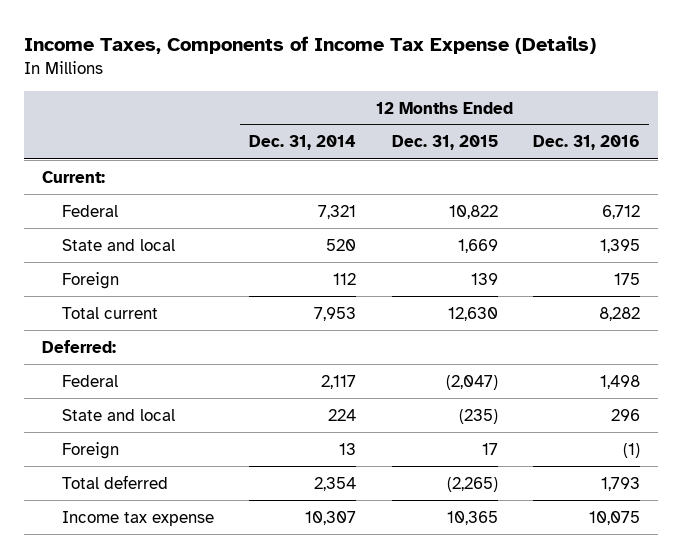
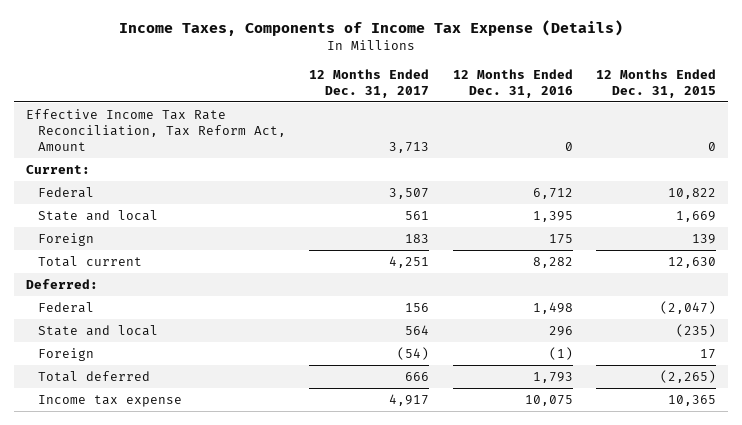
[249,135,357,151] Dec. 31, 2014 -> none
none -> [309,68,430,98] 12 Months Ended Dec. 31, 2017
none -> [25,108,286,151] Effective Income Tax Rate Reconciliation, Tax Reform Act, Amount

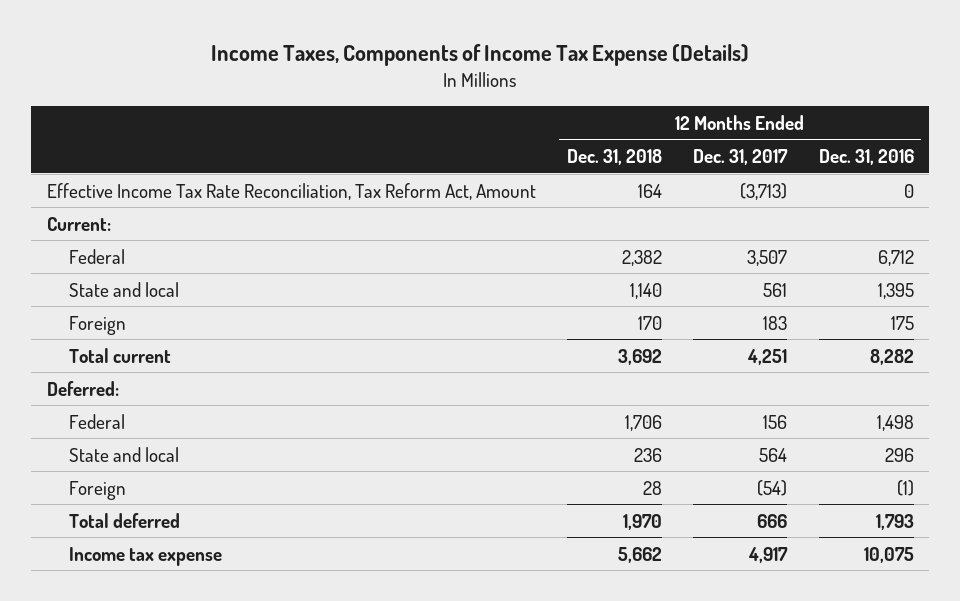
[596,68,717,98] 12 Months Ended Dec. 31, 2015 -> none
none -> [566,149,662,166] Dec. 31, 2018
[389,141,430,153] 3,713 -> [740,182,788,200] (3,713)

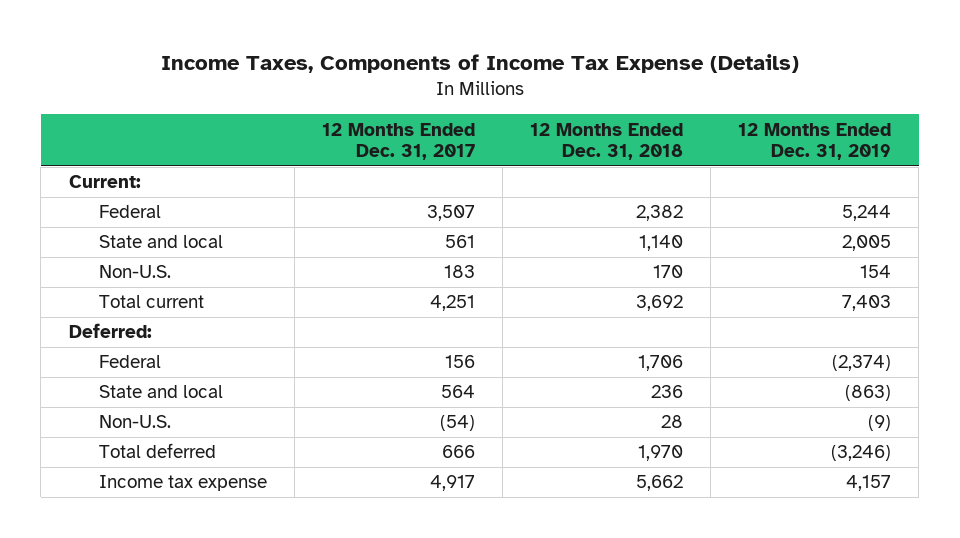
[818,149,914,166] Dec. 31, 2016 -> none
none -> [738,122,892,161] 12 Months Ended Dec. 31, 2019
[46,182,536,200] Effective Income Tax Rate Reconciliation, Tax Reform Act, Amount -> none
[68,315,126,335] Foreign -> [98,265,171,279] Non-U.S.
[68,480,126,500] Foreign -> [98,415,171,429] Non-U.S.

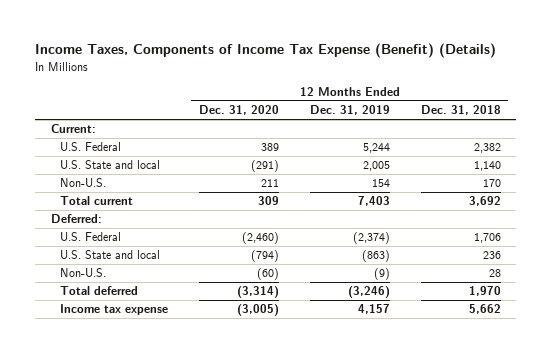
[160,54,799,74] Income Taxes, Components of Income Tax Expense (Details) -> [35,43,497,59] Income Taxes, Components of Income Tax Expense (Benefit) (Details)
[321,122,475,161] 12 Months Ended Dec. 31, 2017 -> none
none -> [198,105,279,116] Dec. 31, 2020
[98,205,161,219] Federal -> [59,142,121,152] U.S. Federal
[98,235,223,249] State and local -> [59,160,160,170] U.S. State and local
[98,355,161,369] Federal -> [59,232,121,242] U.S. Federal
[98,385,223,399] State and local -> [59,250,160,260] U.S. State and local

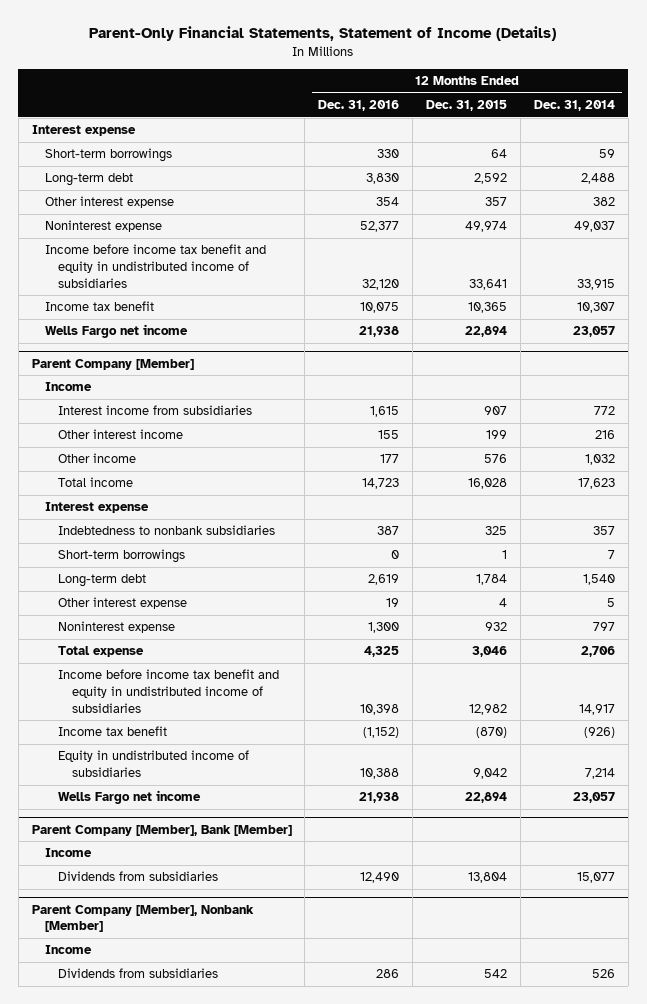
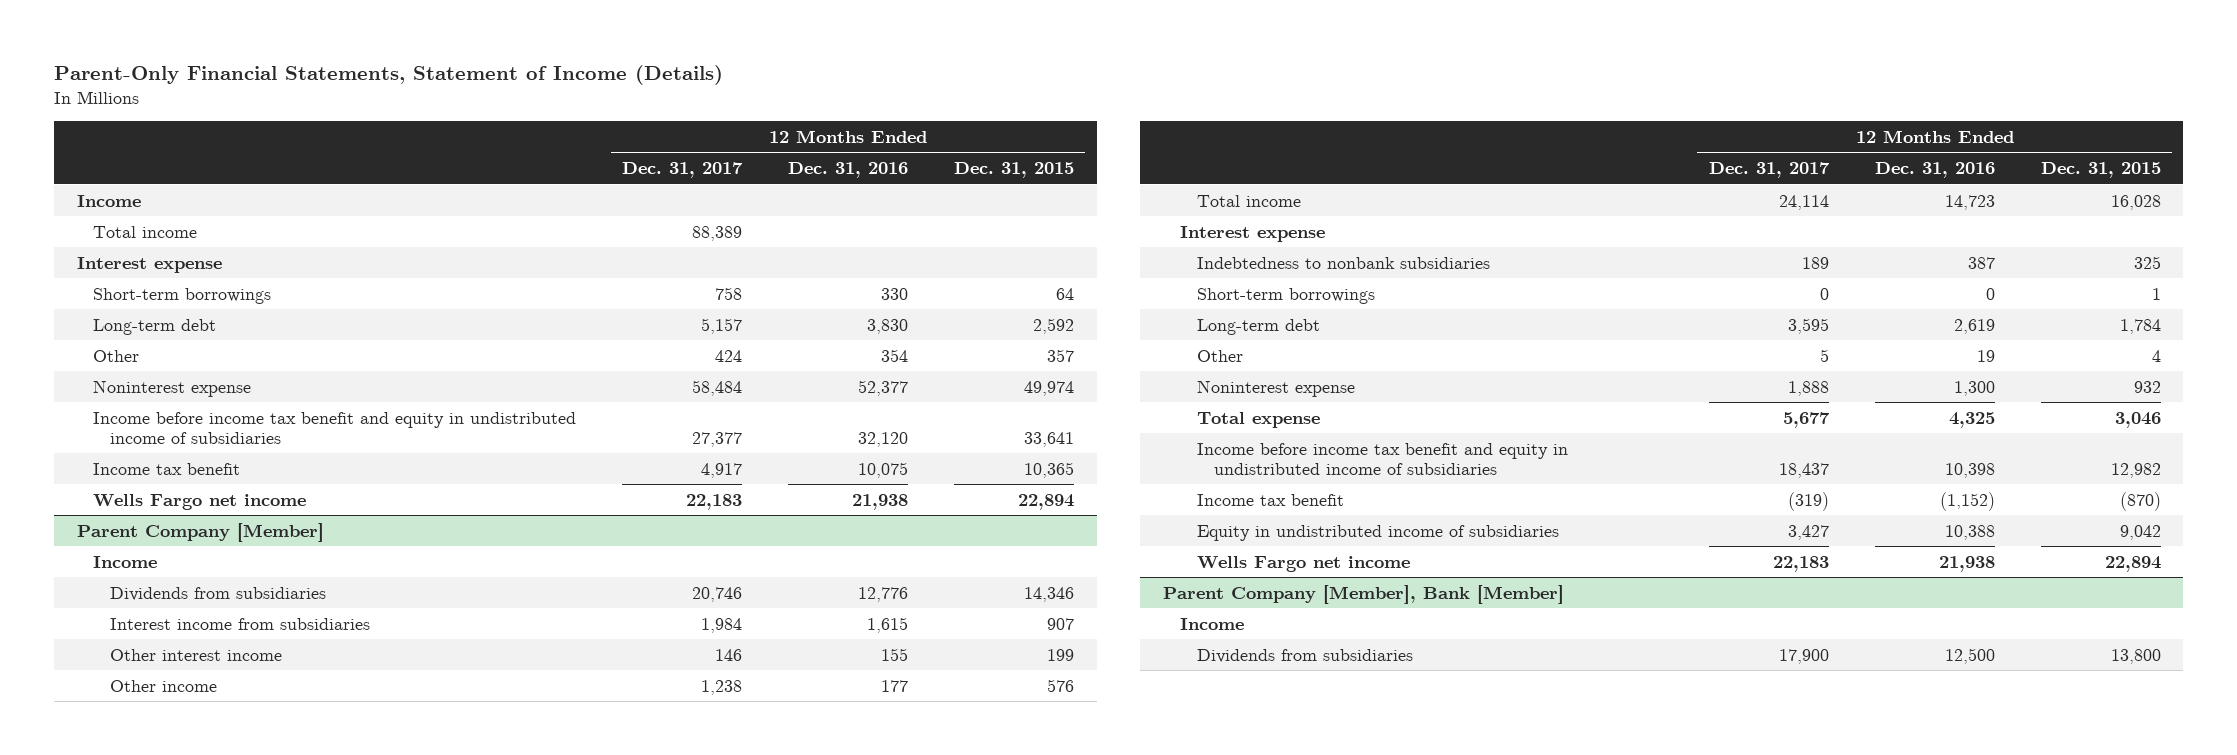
[534,100,616,112] Dec. 31, 2014 -> none
none -> [622,162,744,179] Dec. 31, 2017
none -> [76,194,141,207] Income
none -> [93,225,198,238] Total income
[44,196,174,209] Other interest expense -> [93,349,140,362] Other
none -> [110,586,327,601] Dividends from subsidiaries
[58,597,188,610] Other interest expense -> [1196,349,1243,362] Other
[31,904,254,933] Parent Company [Member], Nonbank [Member] -> none
[44,945,92,955] Income -> none
[58,968,219,979] Dividends from subsidiaries -> none
[360,872,400,884] 12,490 -> [1944,647,1995,664] 12,500
[468,872,508,884] 13,804 -> [2110,648,2161,664] 13,800

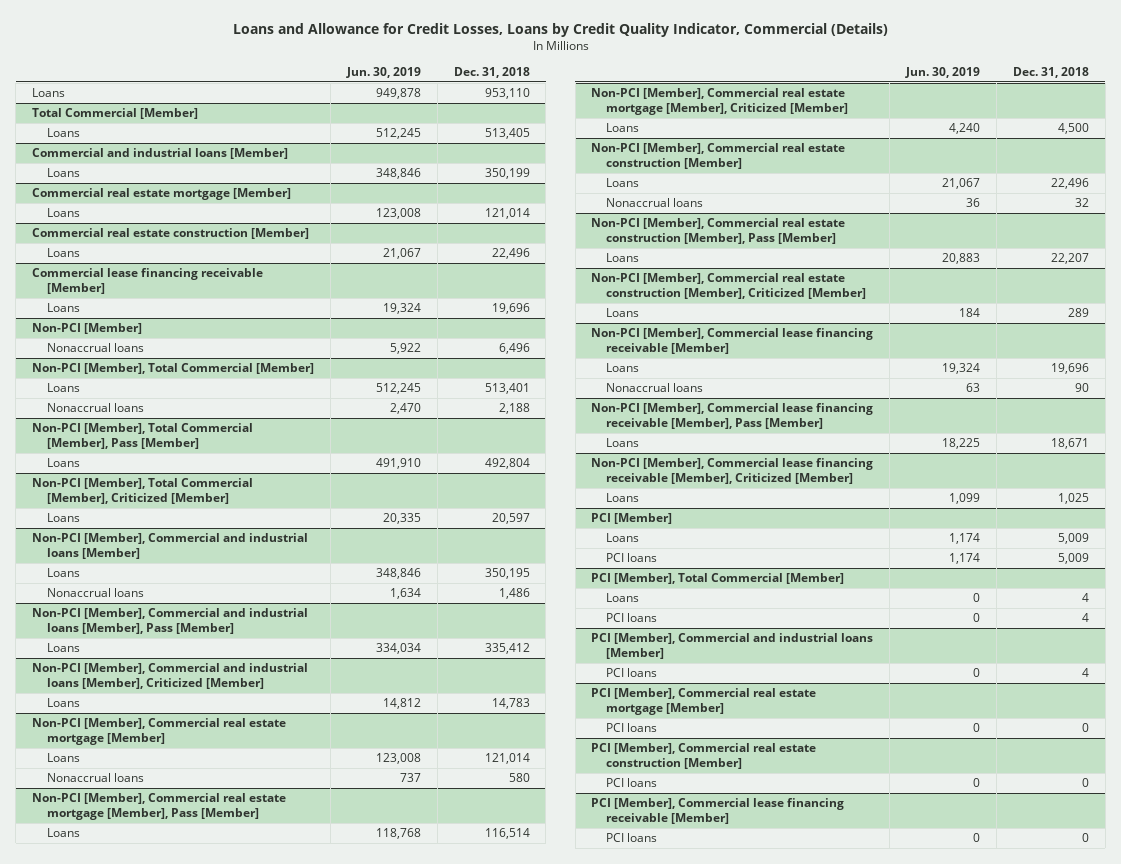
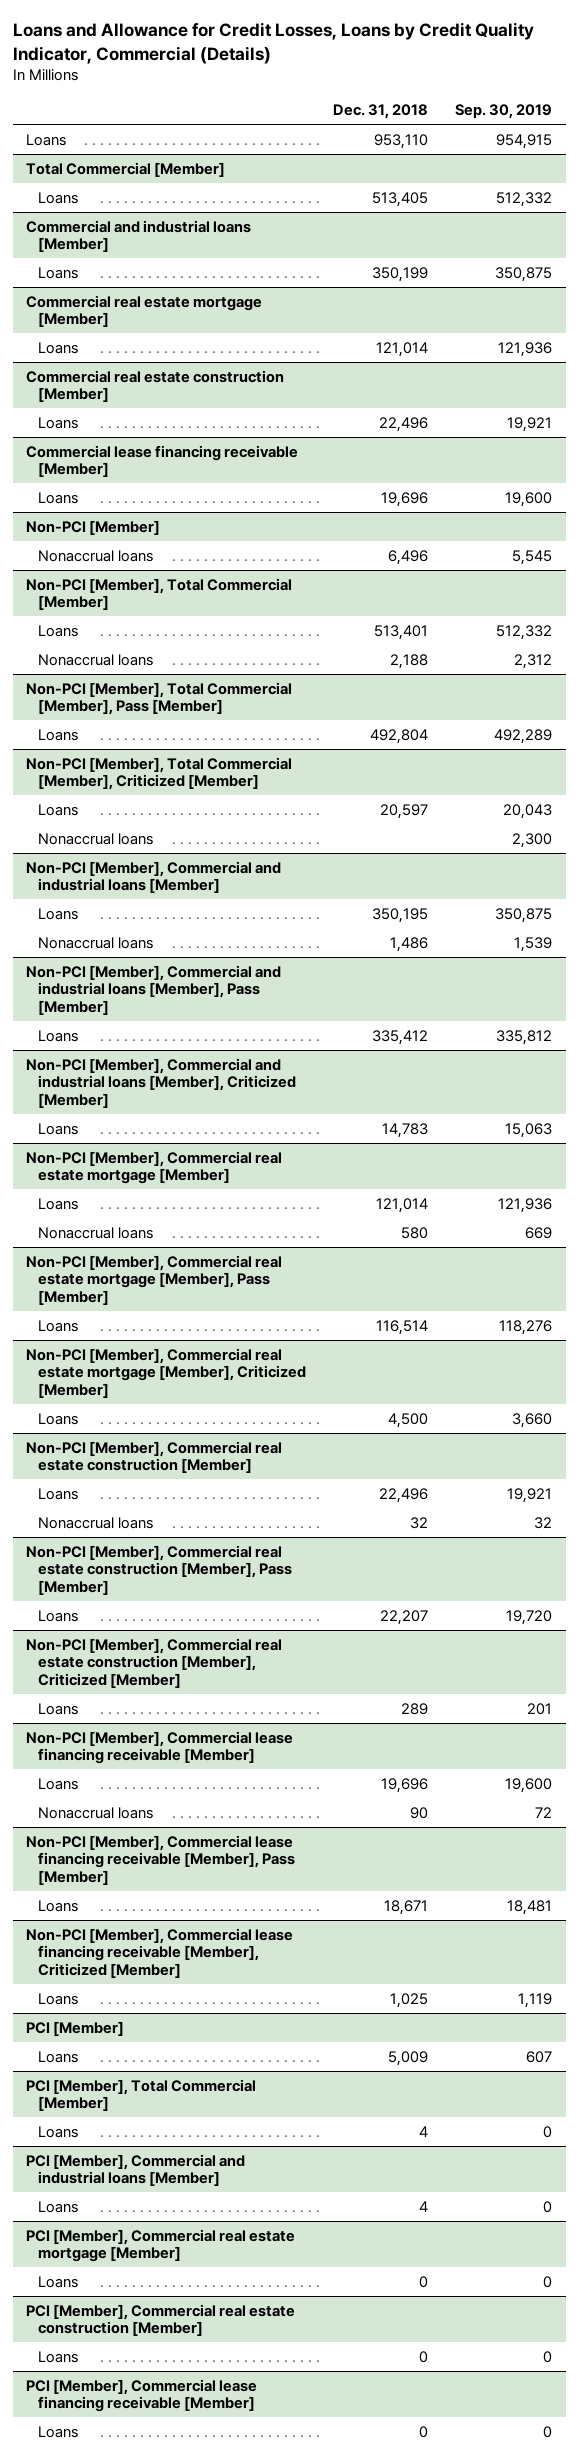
[345,66,421,78] Jun. 30, 2019 -> none
none -> [455,104,553,120] Sep. 30, 2019
none -> [38,832,154,845] Nonaccrual loans
[606,553,658,563] PCI loans -> none
[606,613,658,623] PCI loans -> none
[606,668,658,678] PCI loans -> [38,2200,79,2213] Loans
[606,723,658,733] PCI loans -> [38,2275,79,2288] Loans
[606,778,658,788] PCI loans -> [38,2350,79,2363] Loans
[606,833,658,843] PCI loans -> [38,2425,79,2438] Loans

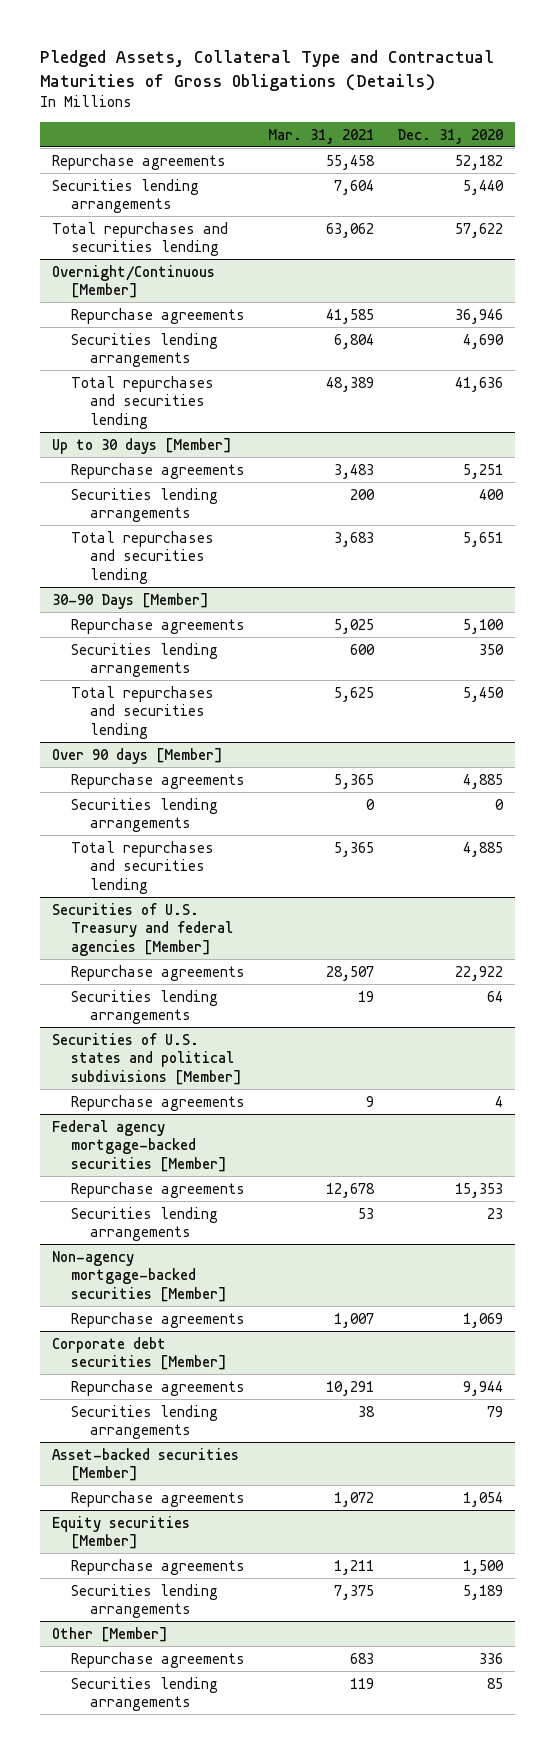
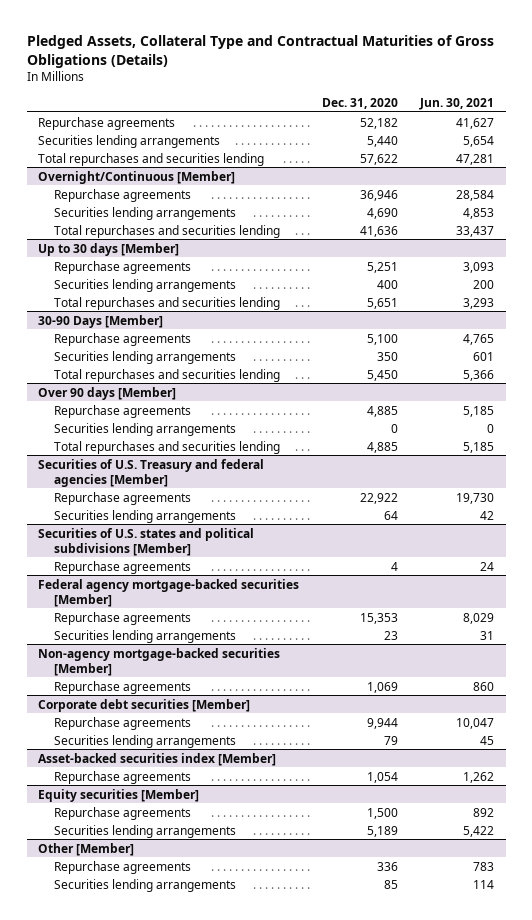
[268,128,375,144] Mar. 31, 2021 -> none
none -> [419,97,495,110] Jun. 30, 2021
[51,1447,239,1482] Asset-backed securities [Member] -> [38,752,277,766] Asset-backed securities index [Member]

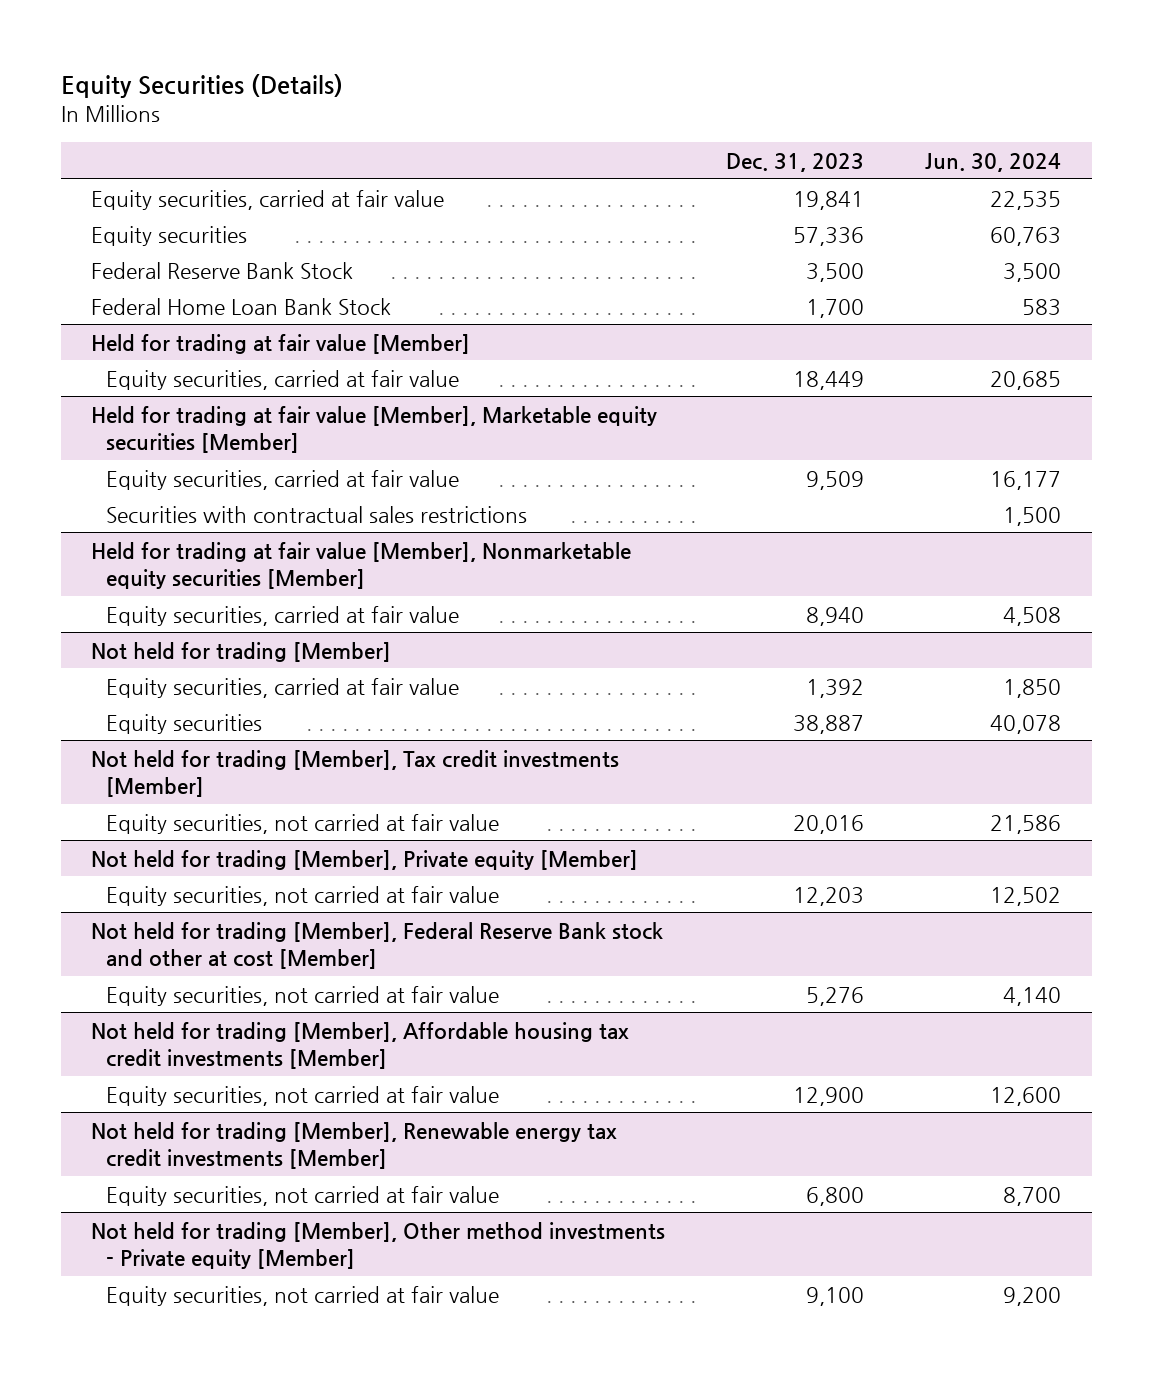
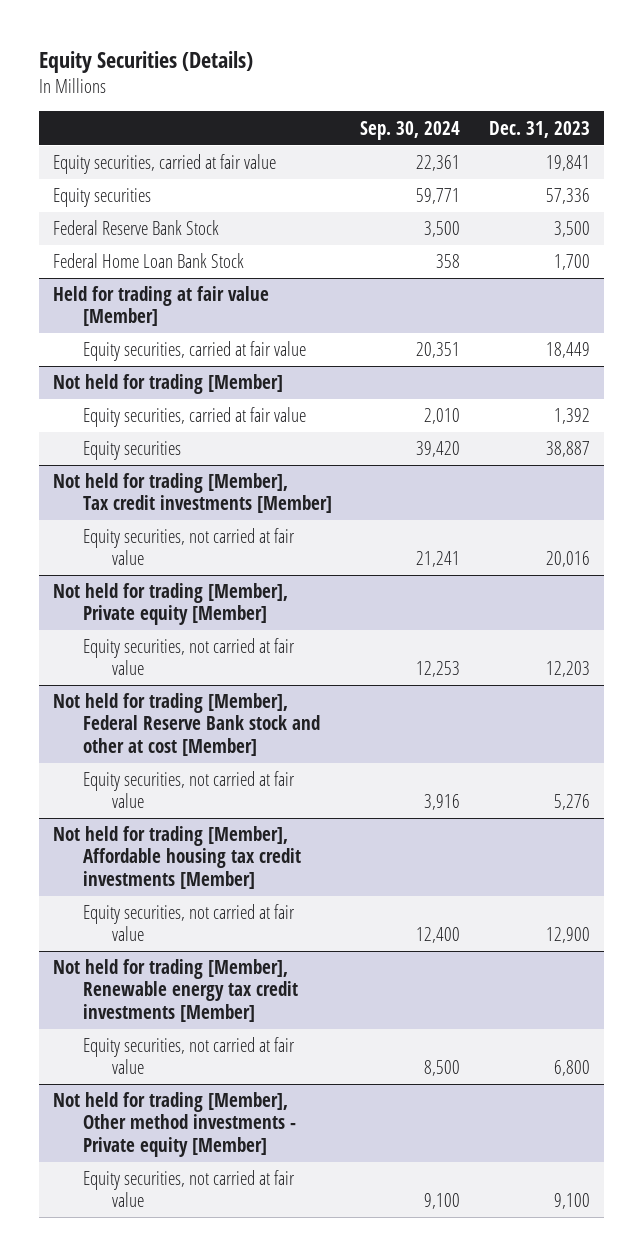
[925,152,1062,172] Jun. 30, 2024 -> none
none -> [360,120,461,140] Sep. 30, 2024
[91,405,658,453] Held for trading at fair value [Member], Marketable equity securities [Member] -> none
[106,469,460,490] Equity securities, carried at fair value -> none
[106,505,528,523] Securities with contractual sales restrictions -> none
[91,541,632,589] Held for trading at fair value [Member], Nonmarketable equity securities [Member] -> none
[106,605,460,626] Equity securities, carried at fair value -> none

